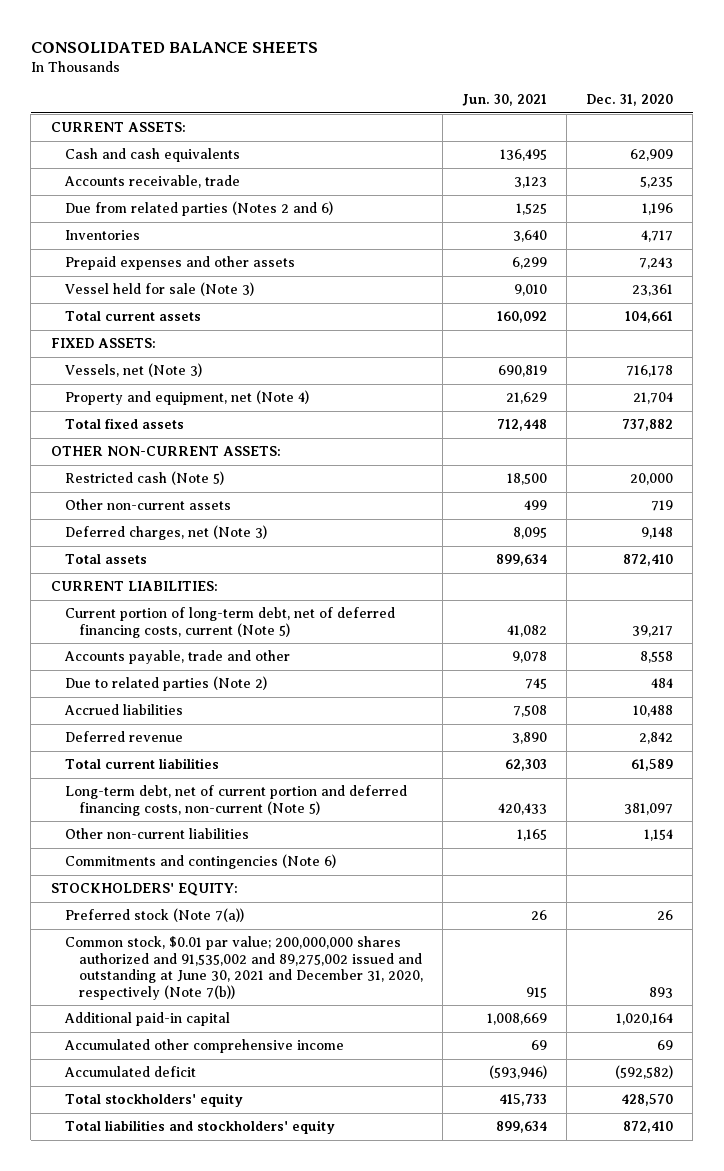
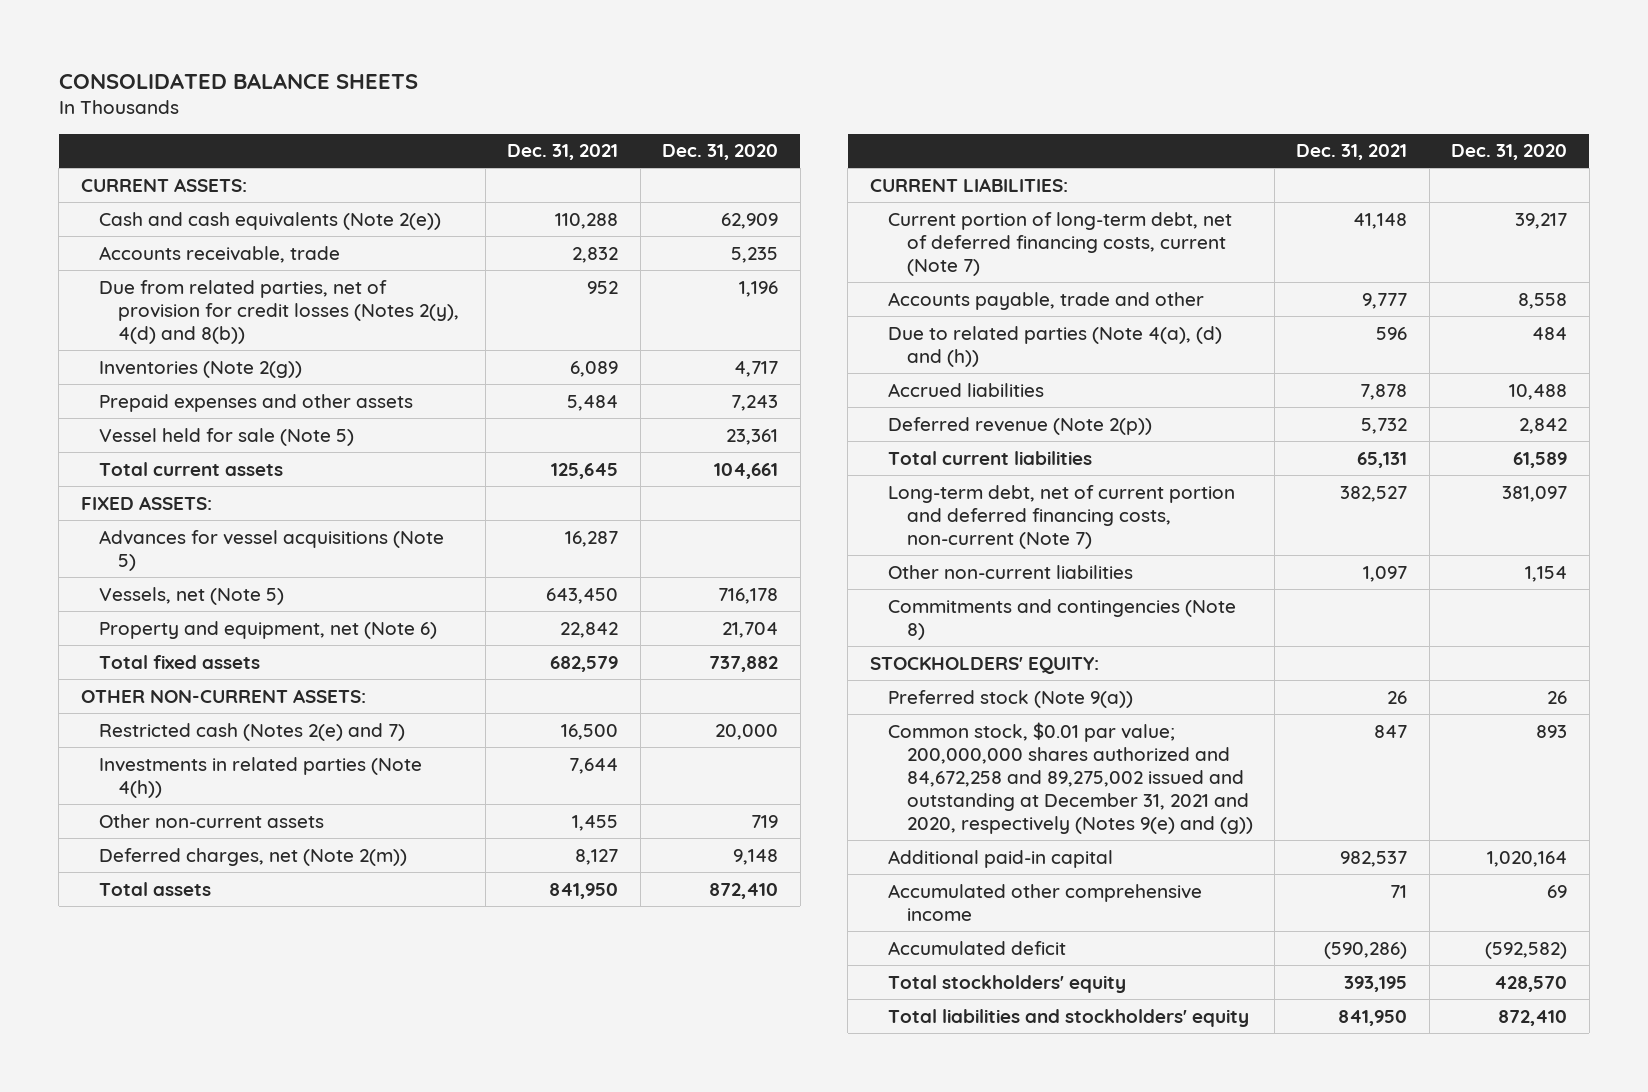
[461,94,547,107] Jun. 30, 2021 -> none
none -> [507,144,619,161] Dec. 31, 2021
[64,148,240,163] Cash and cash equivalents -> [99,211,442,230] Cash and cash equivalents (Note 2(e))
[64,201,333,217] Due from related parties (Notes 2 and 6) -> [99,279,459,344] Due from related parties, net of provision for credit losses (Notes 2(y), 4(d) and 8(b))
[64,230,140,241] Inventories -> [99,360,303,378] Inventories (Note 2(g))
[64,282,254,297] Vessel held for sale (Note 3) -> [99,427,355,446] Vessel held for sale (Note 5)
none -> [99,529,445,571] Advances for vessel acquisitions (Note 5)
[64,363,202,378] Vessels, net (Note 3) -> [99,586,285,605] Vessels, net (Note 5)
[64,390,309,406] Property and equipment, net (Note 4) -> [99,620,438,639] Property and equipment, net (Note 6)
[64,471,224,486] Restricted cash (Note 5) -> [99,722,406,741] Restricted cash (Notes 2(e) and 7)
none -> [99,756,423,798] Investments in related parties (Note 4(h))
[64,525,267,541] Deferred charges, net (Note 3) -> [99,847,408,866] Deferred charges, net (Note 2(m))
[64,607,395,638] Current portion of long-term debt, net of deferred financing costs, current (Note 5) -> [888,211,1233,276] Current portion of long-term debt, net of deferred financing costs, current (Note 7)
[64,676,267,692] Due to related parties (Note 2) -> [888,325,1223,367] Due to related parties (Note 4(a), (d) and (h))
[64,731,183,743] Deferred revenue -> [888,416,1153,435] Deferred revenue (Note 2(p))
[64,785,407,816] Long-term debt, net of current portion and deferred financing costs, non-current (Note 5) -> [888,484,1236,549] Long-term debt, net of current portion and deferred financing costs, non-current (Note 7)
[64,854,336,870] Commitments and contingencies (Note 6) -> [888,598,1237,640] Commitments and contingencies (Note 8)
[64,908,244,923] Preferred stock (Note 7(a)) -> [888,689,1134,708] Preferred stock (Note 9(a))
[64,936,424,1000] Common stock, $0.01 par value; 200,000,000 shares authorized and 91,535,002 and 89,275,002 issued and outstanding at June 30, 2021 and December 31, 2020, respectively (Note 7(b)) -> [888,721,1253,835] Common stock, $0.01 par value; 200,000,000 shares authorized and 84,672,258 and 89,275,002 issued and outstanding at December 31, 2021 and 2020, respectively (Notes 9(e) and (g))

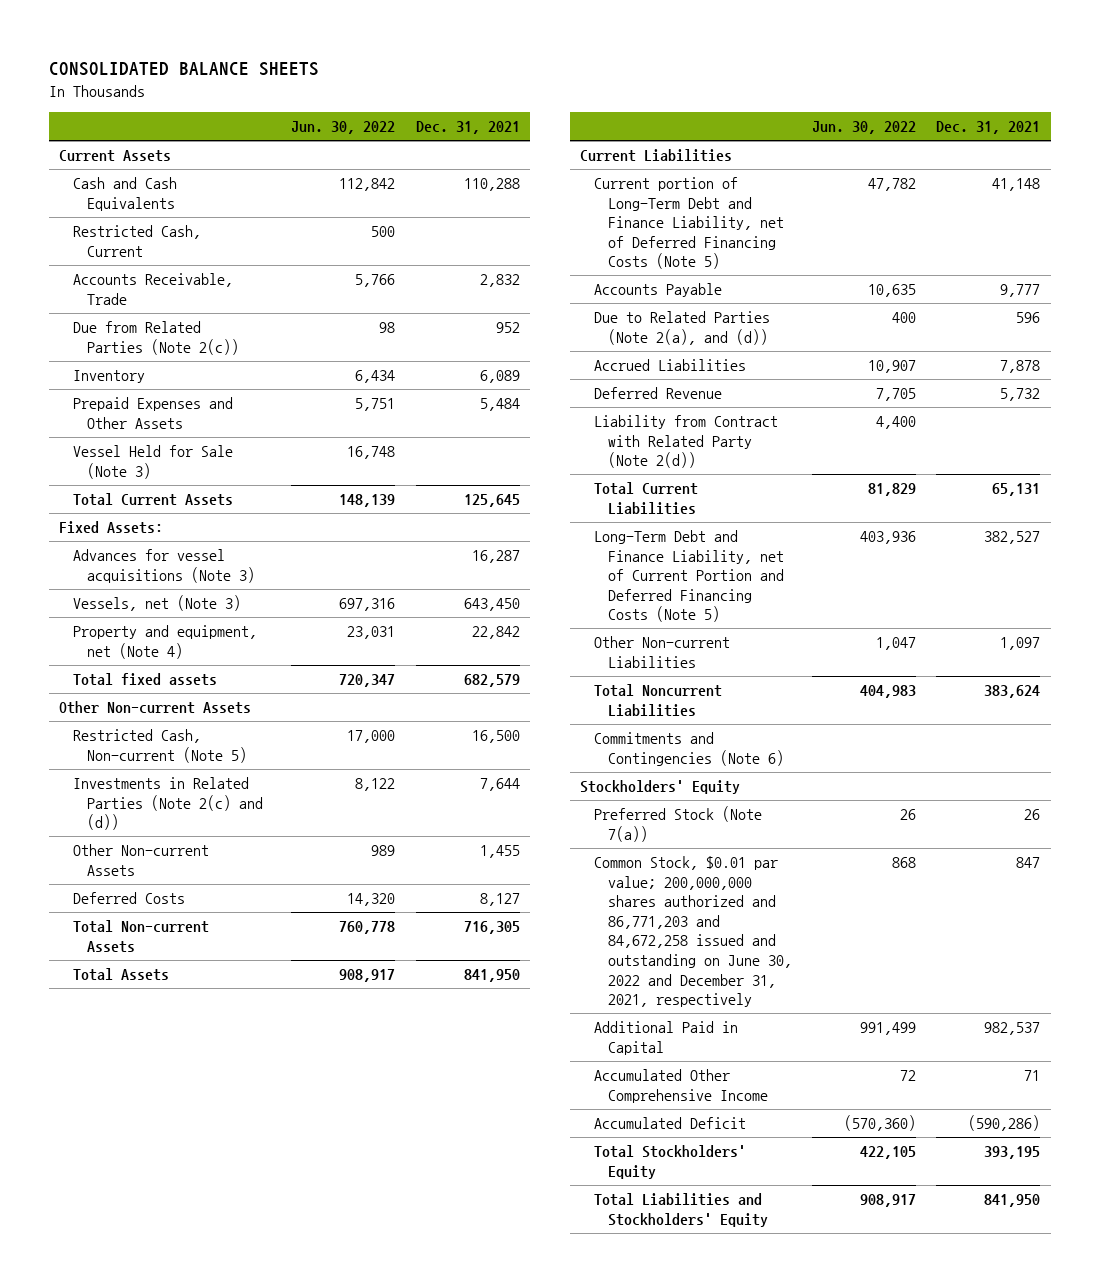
[662,144,779,161] Dec. 31, 2020 -> none
none -> [291,121,396,135] Jun. 30, 2022
[80,177,247,192] CURRENT ASSETS: -> [59,150,172,163] Current Assets
[99,211,442,230] Cash and cash equivalents (Note 2(e)) -> [73,177,178,211] Cash and Cash Equivalents
none -> [73,225,202,257] Restricted Cash, Current
[99,245,341,263] Accounts receivable, trade -> [73,273,234,305] Accounts Receivable, Trade
[99,279,459,344] Due from related parties, net of provision for credit losses (Notes 2(y), 4(d) and 8(b)) -> [73,321,239,355] Due from Related Parties (Note 2(c))
[99,360,303,378] Inventories (Note 2(g)) -> [73,370,146,384] Inventory
[99,393,414,412] Prepaid expenses and other assets -> [73,397,234,429] Prepaid Expenses and Other Assets
[99,427,355,446] Vessel held for sale (Note 5) -> [73,445,234,479] Vessel Held for Sale (Note 3)
[99,461,284,476] Total current assets -> [73,493,234,507] Total Current Assets
[80,495,212,510] FIXED ASSETS: -> [59,521,164,535] Fixed Assets:
[99,529,445,571] Advances for vessel acquisitions (Note 5) -> [73,549,255,583] Advances for vessel acquisitions (Note 3)
[99,586,285,605] Vessels, net (Note 5) -> [73,595,242,612] Vessels, net (Note 3)
[99,620,438,639] Property and equipment, net (Note 6) -> [73,625,258,659] Property and equipment, net (Note 4)
[80,688,366,703] OTHER NON-CURRENT ASSETS: -> [59,701,252,715] Other Non-current Assets
[99,722,406,741] Restricted cash (Notes 2(e) and 7) -> [73,729,247,763] Restricted Cash, Non-current (Note 5)
[99,756,423,798] Investments in related parties (Note 4(h)) -> [73,777,263,831] Investments in Related Parties (Note 2(c) and (d))
[99,813,325,828] Other non-current assets -> [73,844,210,876] Other Non-current Assets
[99,847,408,866] Deferred charges, net (Note 2(m)) -> [73,892,186,905] Deferred Costs
none -> [73,920,210,953] Total Non-current Assets
[99,881,212,896] Total assets -> [73,968,170,982] Total Assets
[869,177,1068,192] CURRENT LIABILITIES: -> [580,149,733,163] Current Liabilities
[888,211,1233,276] Current portion of long-term debt, net of deferred financing costs, current (Note 7) -> [593,177,784,270] Current portion of Long-Term Debt and Finance Liability, net of Deferred Financing Costs (Note 5)
[888,291,1205,310] Accounts payable, trade and other -> [593,283,722,298] Accounts Payable
[888,325,1223,367] Due to related parties (Note 4(a), (d) and (h)) -> [593,311,770,345] Due to Related Parties (Note 2(a), and (d))
[888,382,1045,397] Accrued liabilities -> [593,359,746,372] Accrued Liabilities
[888,416,1153,435] Deferred revenue (Note 2(p)) -> [593,387,722,400] Deferred Revenue
none -> [593,415,778,469] Liability from Contract with Related Party (Note 2(d))
[888,450,1093,465] Total current liabilities -> [593,482,698,515] Total Current Liabilities
[888,484,1236,549] Long-term debt, net of current portion and deferred financing costs, non-current (Note 7) -> [593,530,784,623] Long-Term Debt and Finance Liability, net of Current Portion and Deferred Financing Costs (Note 5)
[888,564,1134,579] Other non-current liabilities -> [593,636,730,668] Other Non-current Liabilities
none -> [593,684,722,717] Total Noncurrent Liabilities
[888,598,1237,640] Commitments and contingencies (Note 8) -> [593,732,784,766] Commitments and Contingencies (Note 6)
[869,656,1099,674] STOCKHOLDERS' EQUITY: -> [580,780,741,795] Stockholders' Equity
[888,689,1134,708] Preferred stock (Note 9(a)) -> [593,806,762,842] Preferred Stock (Note 7(a))
[888,721,1253,835] Common stock, $0.01 par value; 200,000,000 shares authorized and 84,672,258 and 89,275,002 issued and outstanding at December 31, 2021 and 2020, respectively (Notes 9(e) and (g)) -> [593,856,792,1008] Common Stock, $0.01 par value; 200,000,000 shares authorized and 86,771,203 and 84,672,258 issued and outstanding on June 30, 2022 and December 31, 2021, respectively
[888,849,1114,868] Additional paid-in capital -> [593,1021,738,1055] Additional Paid in Capital
[888,883,1203,921] Accumulated other comprehensive income -> [593,1069,768,1103] Accumulated Other Comprehensive Income
[888,940,1067,955] Accumulated deficit -> [593,1117,746,1130] Accumulated Deficit
[888,974,1127,993] Total stockholders' equity -> [593,1145,746,1179] Total Stockholders' Equity
[888,1008,1250,1027] Total liabilities and stockholders' equity -> [593,1193,768,1227] Total Liabilities and Stockholders' Equity

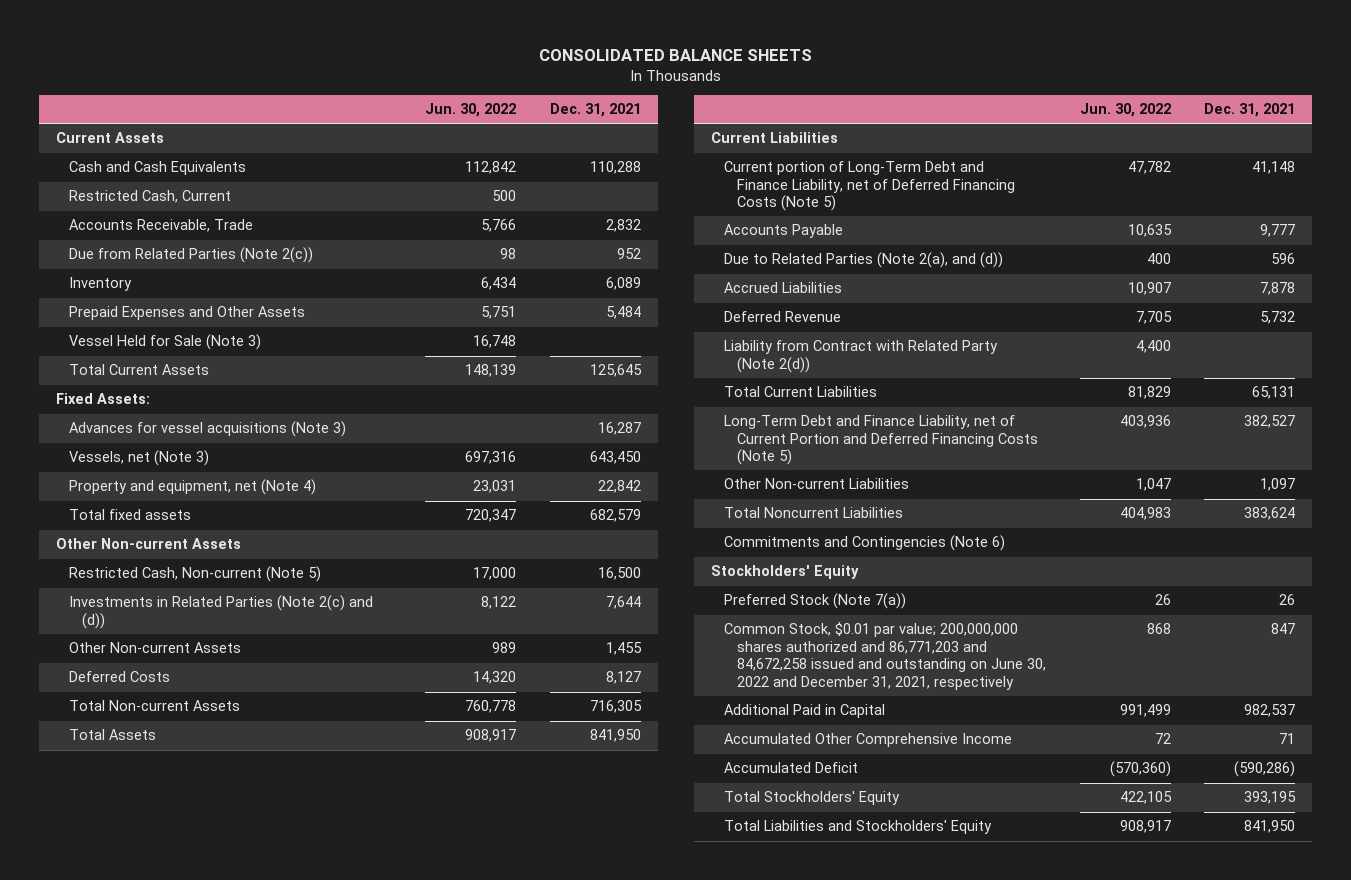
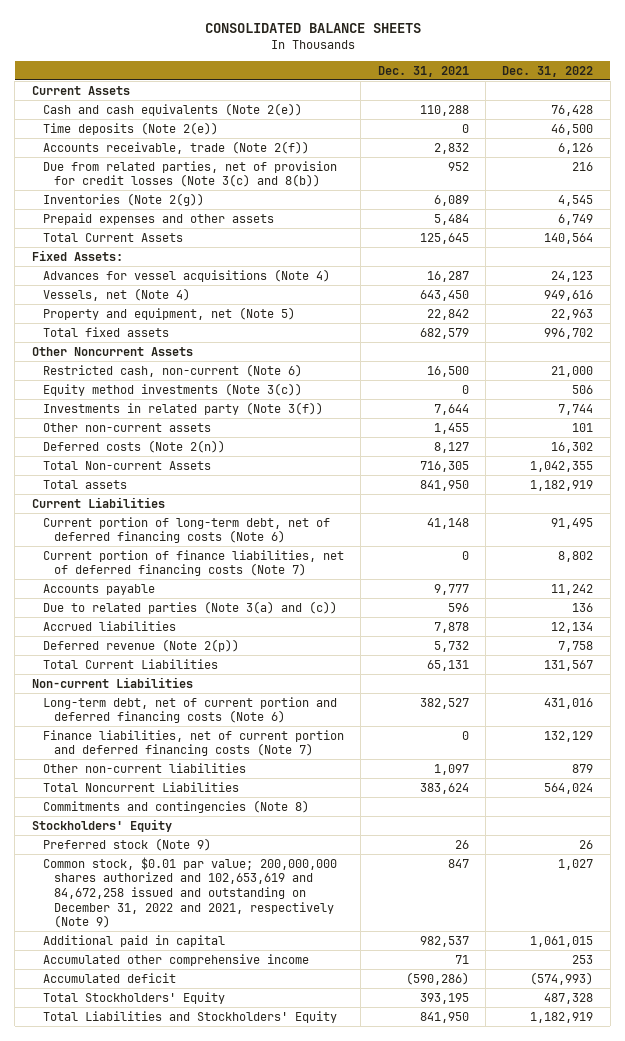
[424,103,516,118] Jun. 30, 2022 -> none
none -> [502,65,594,77] Dec. 31, 2022
[68,190,231,204] Restricted Cash, Current -> none
[68,334,261,351] Vessel Held for Sale (Note 3) -> none
[68,161,246,176] Cash and Cash Equivalents -> [42,102,302,116] Cash and cash equivalents (Note 2(e))
none -> [42,121,218,135] Time deposits (Note 2(e))
[68,219,253,233] Accounts Receivable, Trade -> [42,140,309,154] Accounts receivable, trade (Note 2(f))
[68,247,313,264] Due from Related Parties (Note 2(c)) -> [42,160,337,188] Due from related parties, net of provision for credit losses (Note 3(c) and 8(b))
[68,277,132,292] Inventory -> [42,192,204,206] Inventories (Note 2(g))
[68,306,305,321] Prepaid Expenses and Other Assets -> [42,212,274,225] Prepaid expenses and other assets
[68,421,346,438] Advances for vessel acquisitions (Note 3) -> [42,268,330,282] Advances for vessel acquisitions (Note 4)
[68,450,209,467] Vessels, net (Note 3) -> [42,287,190,301] Vessels, net (Note 4)
[68,479,316,496] Property and equipment, net (Note 4) -> [42,306,295,320] Property and equipment, net (Note 5)
[55,538,241,550] Other Non-current Assets -> [31,346,193,356] Other Noncurrent Assets
[68,566,321,583] Restricted Cash, Non-current (Note 5) -> [42,363,302,377] Restricted cash, non-current (Note 6)
none -> [42,382,302,396] Equity method investments (Note 3(c))
[68,595,373,629] Investments in Related Parties (Note 2(c) and (d)) -> [42,401,323,415] Investments in related party (Note 3(f))
[68,642,241,654] Other Non-current Assets -> [42,422,211,432] Other non-current assets
[68,671,170,683] Deferred Costs -> [42,439,225,453] Deferred costs (Note 2(n))
[68,729,156,741] Total Assets -> [42,479,127,489] Total assets
[723,340,998,373] Liability from Contract with Related Party (Note 2(d)) -> none
[723,161,1015,212] Current portion of Long-Term Debt and Finance Liability, net of Deferred Financing Costs (Note 5) -> [42,516,330,544] Current portion of long-term debt, net of deferred financing costs (Note 6)
none -> [42,549,344,577] Current portion of finance liabilities, net of deferred financing costs (Note 7)
[723,224,843,239] Accounts Payable -> [42,583,155,595] Accounts payable
[723,252,1003,269] Due to Related Parties (Note 2(a), and (d)) -> [42,600,337,614] Due to related parties (Note 3(a) and (c))
[723,282,842,294] Accrued Liabilities -> [42,620,176,631] Accrued liabilities
[723,311,841,323] Deferred Revenue -> [42,638,239,652] Deferred revenue (Note 2(p))
none -> [31,676,193,688] Non-current Liabilities
[723,415,1038,466] Long-Term Debt and Finance Liability, net of Current Portion and Deferred Financing Costs (Note 5) -> [42,696,337,724] Long-term debt, net of current portion and deferred financing costs (Note 6)
none -> [42,729,344,757] Finance liabilities, net of current portion and deferred financing costs (Note 7)
[723,478,909,490] Other Non-current Liabilities -> [42,762,246,773] Other non-current liabilities
[723,535,1005,552] Commitments and Contingencies (Note 6) -> [42,799,309,813] Commitments and contingencies (Note 8)
[723,593,906,610] Preferred Stock (Note 7(a)) -> [42,837,211,851] Preferred stock (Note 9)
[723,622,1046,690] Common Stock, $0.01 par value; 200,000,000 shares authorized and 86,771,203 and 84,672,258 issued and outstanding on June 30, 2022 and December 31, 2021, respectively -> [42,856,337,929] Common stock, $0.01 par value; 200,000,000 shares authorized and 102,653,619 and 84,672,258 issued and outstanding on December 31, 2022 and 2021, respectively (Note 9)
[723,704,885,719] Additional Paid in Capital -> [42,934,225,947] Additional paid in capital
[723,733,1012,748] Accumulated Other Comprehensive Income -> [42,953,309,966] Accumulated other comprehensive income
[723,762,858,774] Accumulated Deficit -> [42,972,176,983] Accumulated deficit

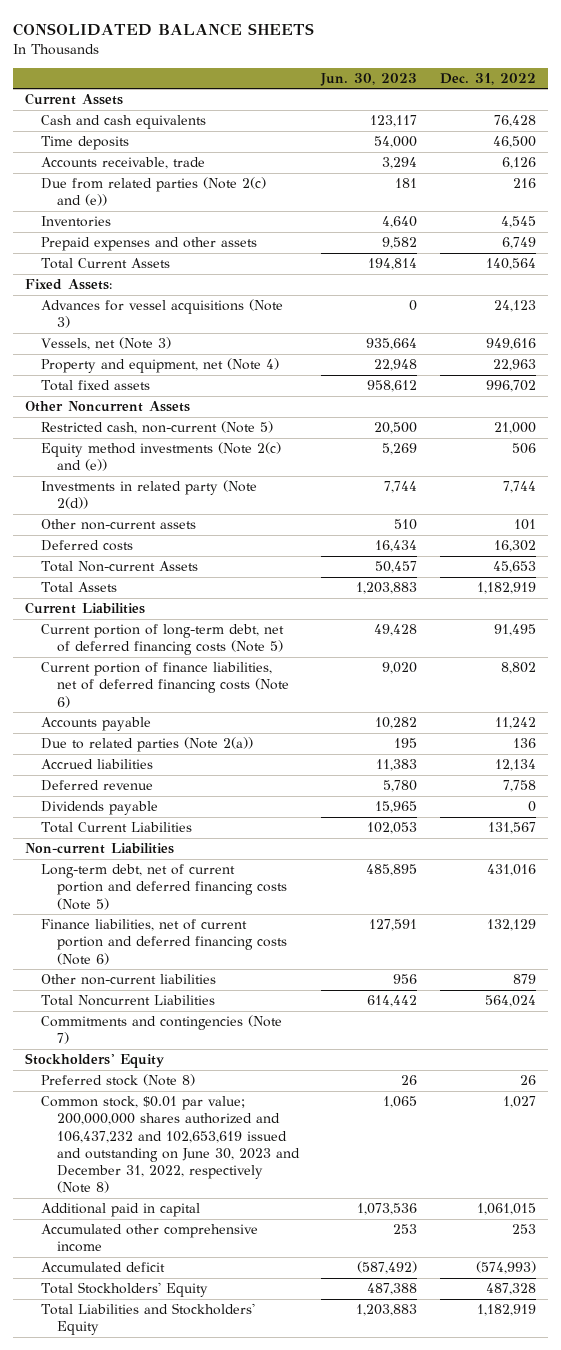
[377,65,469,77] Dec. 31, 2021 -> none
none -> [320,72,418,86] Jun. 30, 2023
[42,102,302,116] Cash and cash equivalents (Note 2(e)) -> [40,115,206,130] Cash and cash equivalents
[42,121,218,135] Time deposits (Note 2(e)) -> [40,136,129,151] Time deposits
[42,140,309,154] Accounts receivable, trade (Note 2(f)) -> [40,157,205,170] Accounts receivable, trade
[42,160,337,188] Due from related parties, net of provision for credit losses (Note 3(c) and 8(b)) -> [40,177,266,207] Due from related parties (Note 2(c) and (e))
[42,192,204,206] Inventories (Note 2(g)) -> [40,216,111,228] Inventories
[42,268,330,282] Advances for vessel acquisitions (Note 4) -> [40,299,283,329] Advances for vessel acquisitions (Note 3)
[42,287,190,301] Vessels, net (Note 4) -> [40,337,171,351] Vessels, net (Note 3)
[42,306,295,320] Property and equipment, net (Note 5) -> [40,358,279,374] Property and equipment, net (Note 4)
[42,363,302,377] Restricted cash, non-current (Note 6) -> [40,421,273,435] Restricted cash, non-current (Note 5)
[42,382,302,396] Equity method investments (Note 3(c)) -> [40,442,281,472] Equity method investments (Note 2(c) and (e))
[42,401,323,415] Investments in related party (Note 3(f)) -> [40,480,257,510] Investments in related party (Note 2(d))
[42,439,225,453] Deferred costs (Note 2(n)) -> [40,540,133,552] Deferred costs
[530,460,594,472] 1,042,355 -> [493,561,537,574] 45,653
[42,479,127,489] Total assets -> [40,582,117,594] Total Assets
[42,516,330,544] Current portion of long-term debt, net of deferred financing costs (Note 6) -> [40,624,284,656] Current portion of long-term debt, net of deferred financing costs (Note 5)
[42,549,344,577] Current portion of finance liabilities, net of deferred financing costs (Note 7) -> [40,662,289,708] Current portion of finance liabilities, net of deferred financing costs (Note 6)
[42,600,337,614] Due to related parties (Note 3(a) and (c)) -> [40,737,253,753] Due to related parties (Note 2(a))
[42,638,239,652] Deferred revenue (Note 2(p)) -> [40,780,153,792] Deferred revenue
none -> [40,801,158,816] Dividends payable
[42,696,337,724] Long-term debt, net of current portion and deferred financing costs (Note 6) -> [40,864,287,910] Long-term debt, net of current portion and deferred financing costs (Note 5)
[42,729,344,757] Finance liabilities, net of current portion and deferred financing costs (Note 7) -> [40,919,287,965] Finance liabilities, net of current portion and deferred financing costs (Note 6)
[42,799,309,813] Commitments and contingencies (Note 8) -> [40,1015,282,1045] Commitments and contingencies (Note 7)
[42,837,211,851] Preferred stock (Note 9) -> [40,1074,195,1087] Preferred stock (Note 8)
[42,856,337,929] Common stock, $0.01 par value; 200,000,000 shares authorized and 102,653,619 and 84,672,258 issued and outstanding on December 31, 2022 and 2021, respectively (Note 9) -> [40,1096,300,1194] Common stock, $0.01 par value; 200,000,000 shares authorized and 106,437,232 and 102,653,619 issued and outstanding on June 30, 2023 and December 31, 2022, respectively (Note 8)

